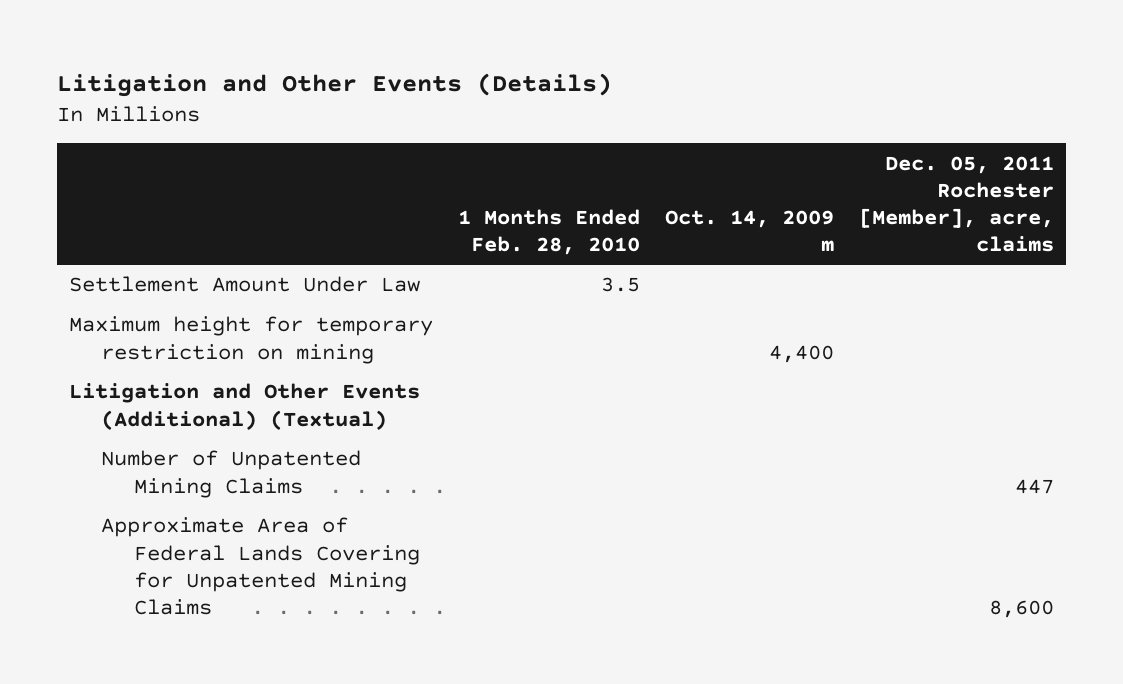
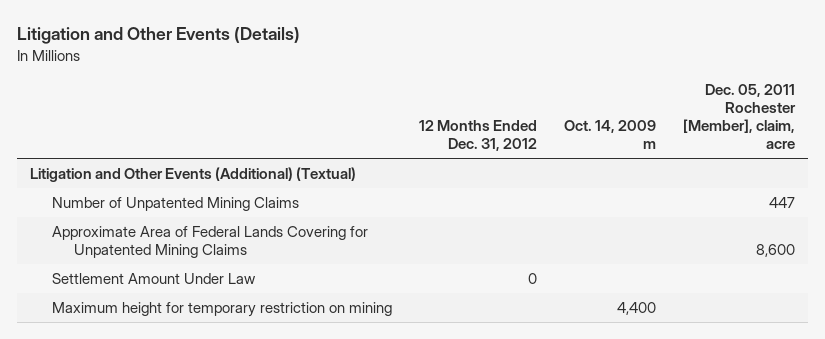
[458,208,641,256] 1 Months Ended Feb. 28, 2010 -> none
[858,155,1054,253] Dec. 05, 2011 Rochester [Member], acre, claims -> none
none -> [419,120,538,152] 12 Months Ended Dec. 31, 2012
none -> [682,84,796,150] Dec. 05, 2011 Rochester [Member], claim, acre
[69,276,421,293] Settlement Amount Under Law -> [52,272,257,284] Settlement Amount Under Law
[69,316,434,364] Maximum height for temporary restriction on mining -> [52,301,393,317] Maximum height for temporary restriction on mining

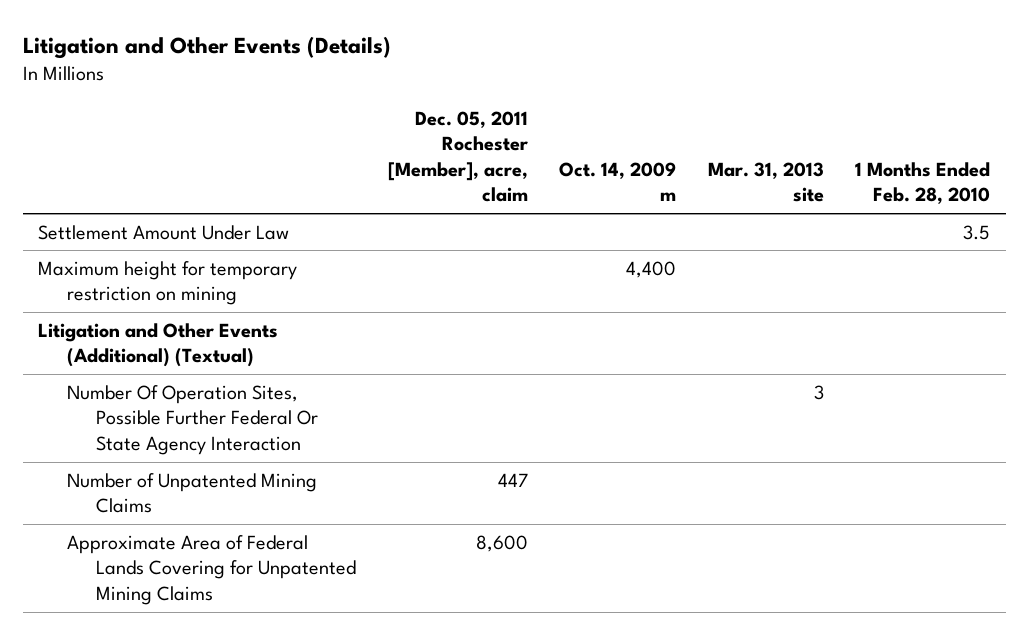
[419,120,538,152] 12 Months Ended Dec. 31, 2012 -> none
[682,84,796,150] Dec. 05, 2011 Rochester [Member], claim, acre -> none
none -> [387,110,528,203] Dec. 05, 2011 Rochester [Member], acre, claim
none -> [707,161,824,203] Mar. 31, 2013 site
none -> [855,161,991,205] 1 Months Ended Feb. 28, 2010
[52,272,257,284] Settlement Amount Under Law -> [38,224,290,240] Settlement Amount Under Law
[52,301,393,317] Maximum height for temporary restriction on mining -> [38,260,298,306] Maximum height for temporary restriction on mining
none -> [67,384,319,455] Number Of Operation Sites, Possible Further Federal Or State Agency Interaction

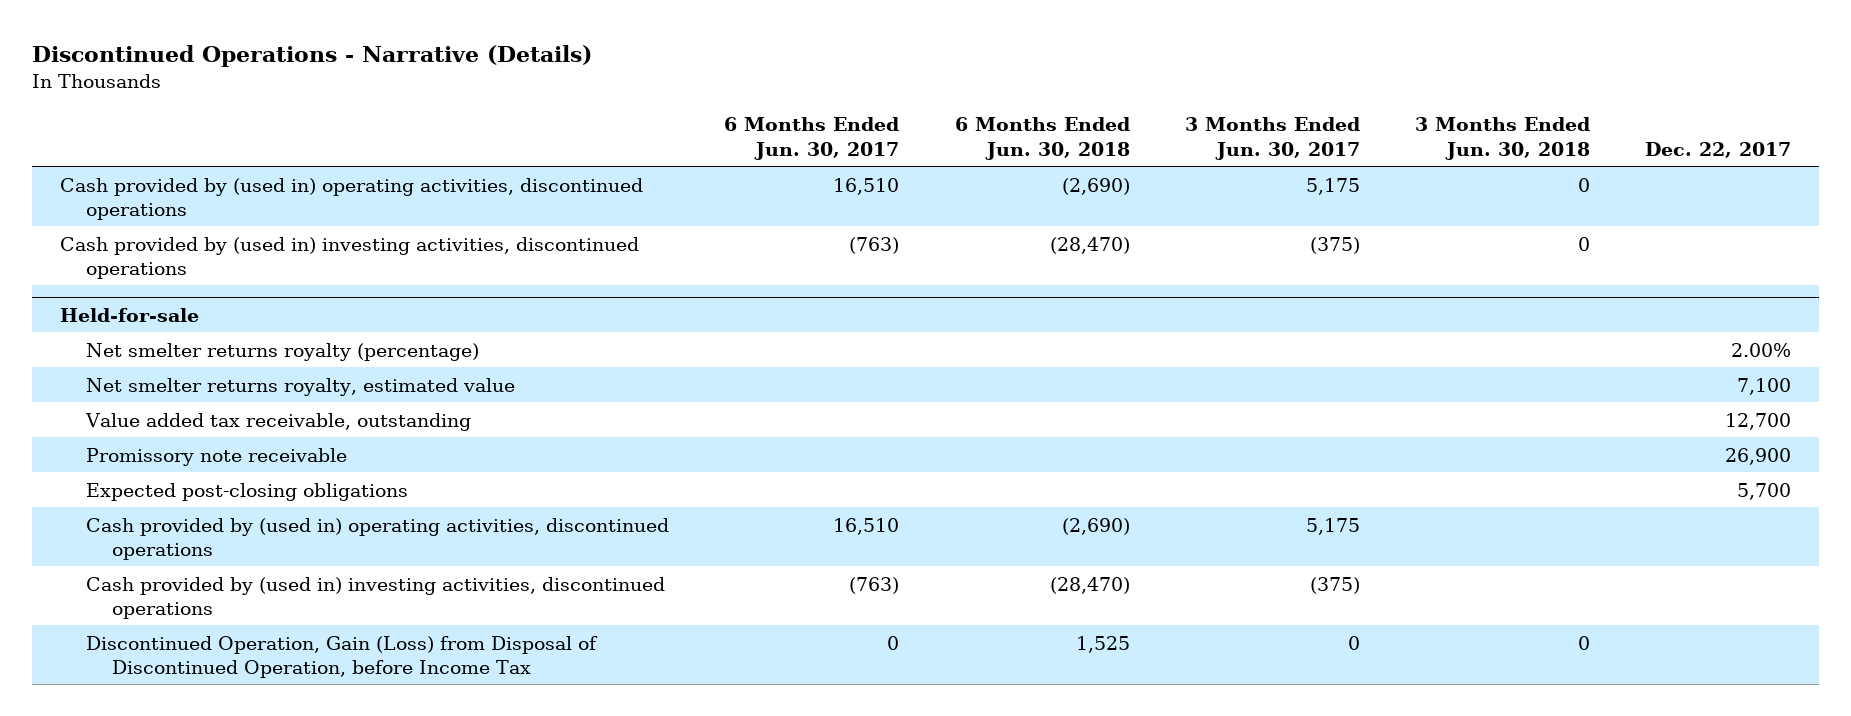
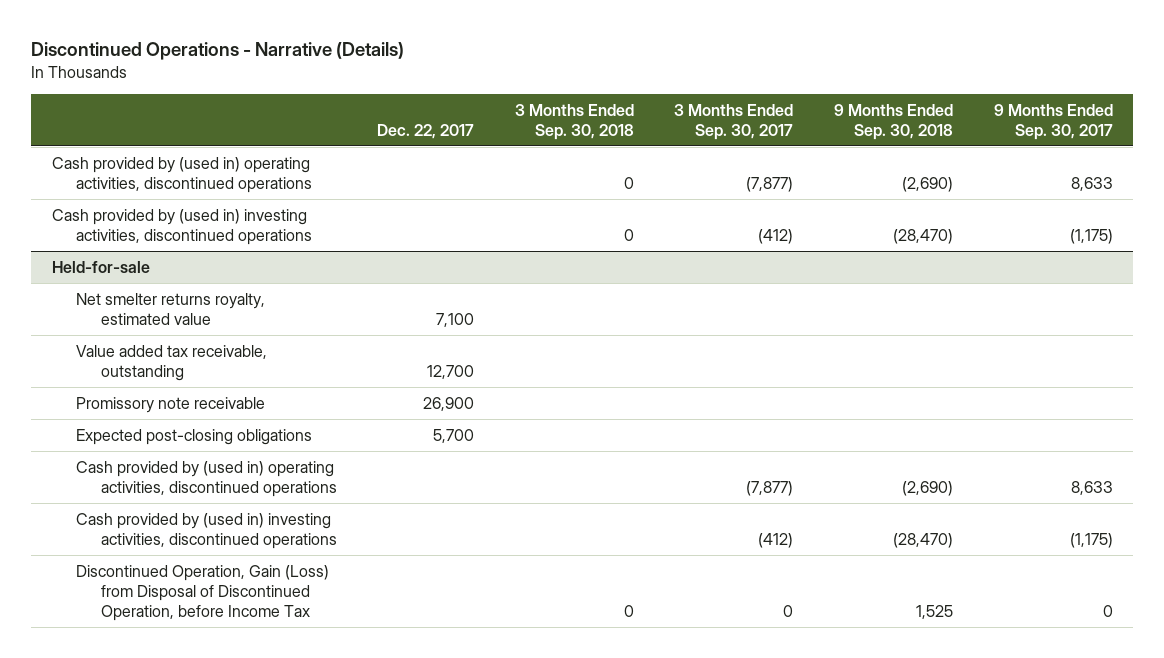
[724,117,900,160] 6 Months Ended Jun. 30, 2017 -> none
[954,117,1130,160] 6 Months Ended Jun. 30, 2018 -> none
[1184,117,1360,160] 3 Months Ended Jun. 30, 2017 -> none
[1415,117,1591,160] 3 Months Ended Jun. 30, 2018 -> none
none -> [514,103,634,140] 3 Months Ended Sep. 30, 2018
none -> [674,103,794,140] 3 Months Ended Sep. 30, 2017
none -> [834,103,954,140] 9 Months Ended Sep. 30, 2018
none -> [993,103,1113,140] 9 Months Ended Sep. 30, 2017
[85,342,479,361] Net smelter returns royalty (percentage) -> none

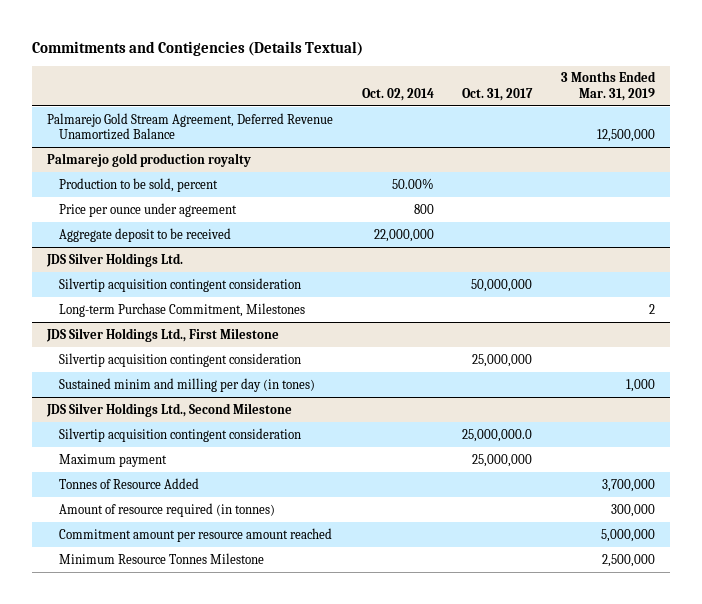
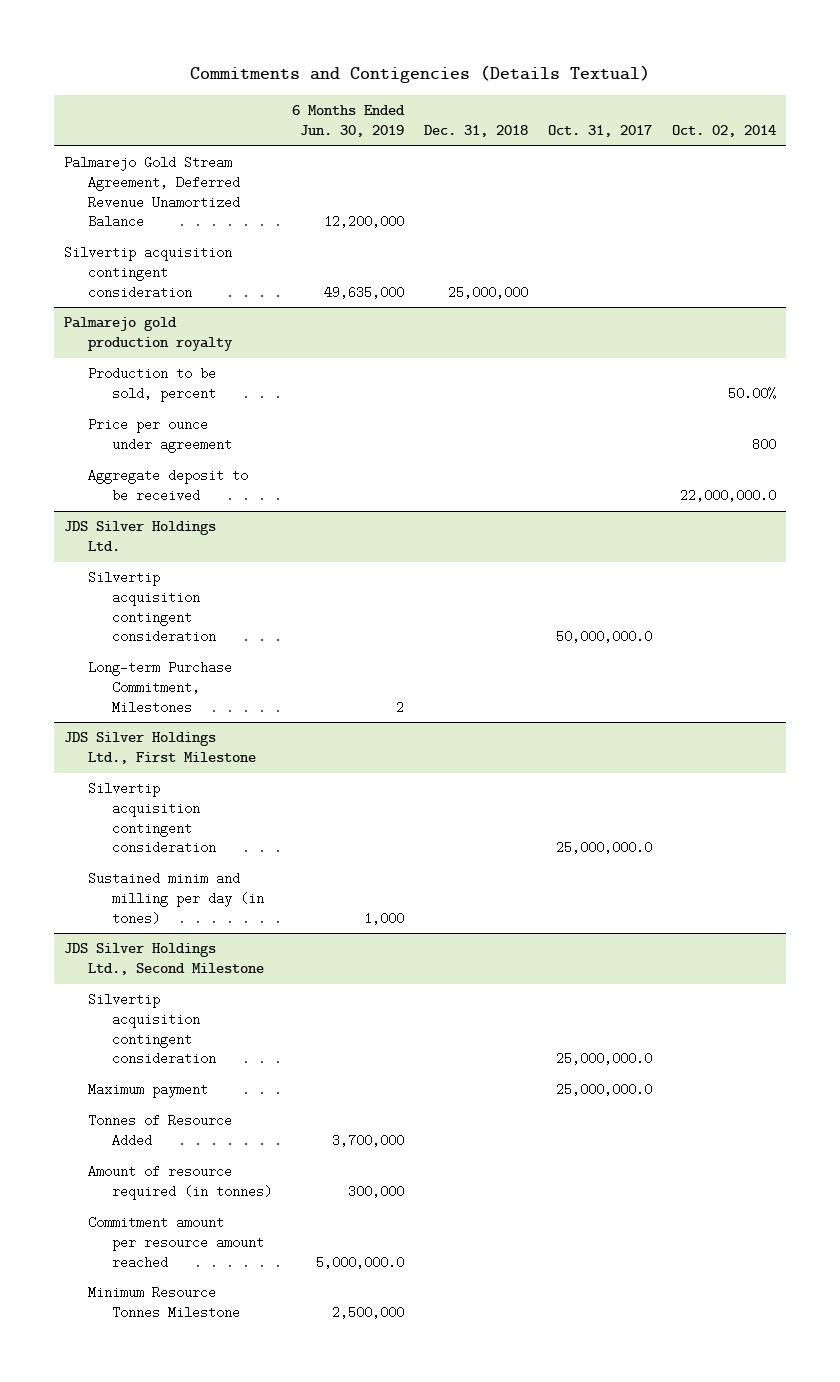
[561,71,657,101] 3 Months Ended Mar. 31, 2019 -> none
none -> [291,105,405,138] 6 Months Ended Jun. 30, 2019
none -> [423,125,528,138] Dec. 31, 2018
none -> [64,246,233,299] Silvertip acquisition contingent consideration
[373,228,434,242] 22,000,000 -> [679,488,776,502] 22,000,000.0
[471,278,533,292] 50,000,000 -> [555,630,652,644] 50,000,000.0
[472,353,533,367] 25,000,000 -> [555,841,652,855] 25,000,000.0
[472,453,533,467] 25,000,000 -> [555,1083,652,1097] 25,000,000.0

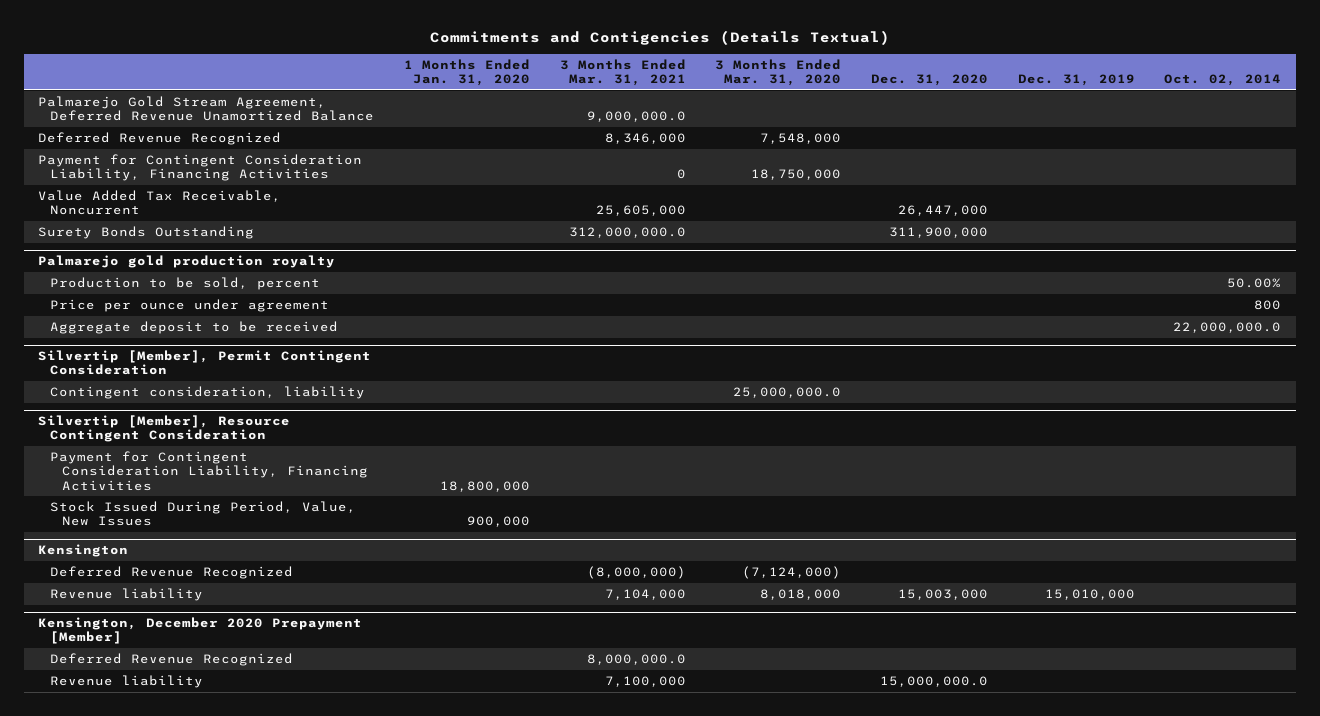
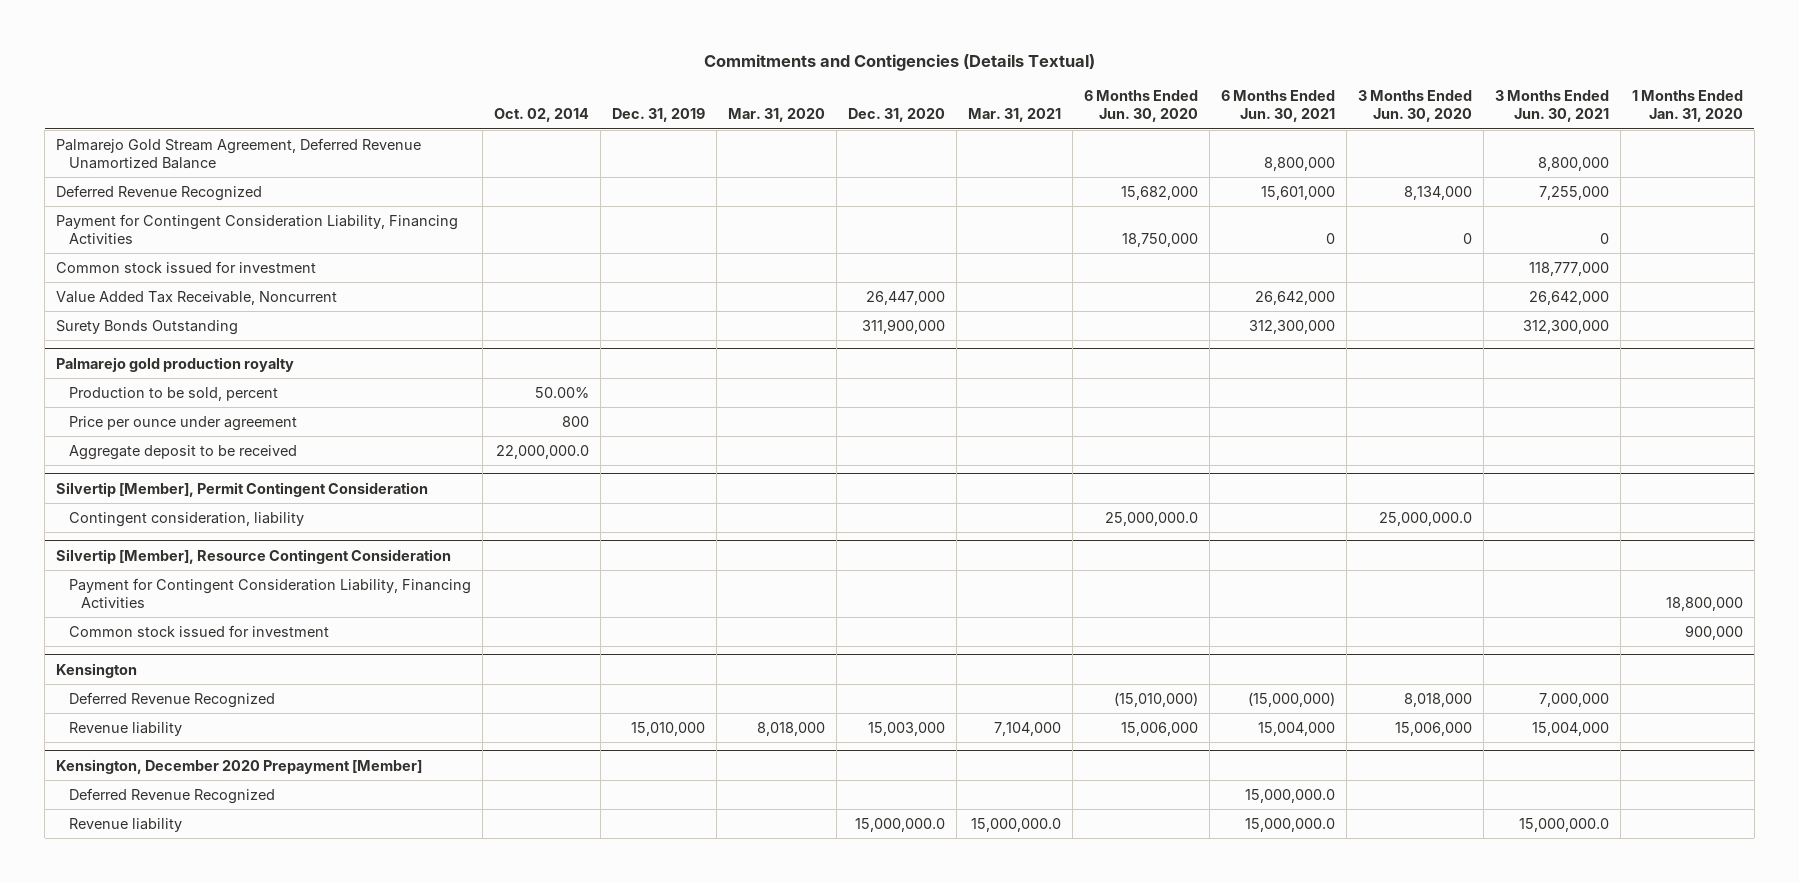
[559,58,686,87] 3 Months Ended Mar. 31, 2021 -> none
[715,58,842,87] 3 Months Ended Mar. 31, 2020 -> none
none -> [727,108,825,123] Mar. 31, 2020
none -> [967,108,1061,123] Mar. 31, 2021
none -> [1083,90,1198,123] 6 Months Ended Jun. 30, 2020
none -> [1220,90,1335,123] 6 Months Ended Jun. 30, 2021
none -> [1357,90,1472,123] 3 Months Ended Jun. 30, 2020
none -> [1494,90,1609,123] 3 Months Ended Jun. 30, 2021
none -> [56,260,317,273] Common stock issued for investment
[50,501,357,527] Stock Issued During Period, Value, New Issues -> [68,624,329,637] Common stock issued for investment

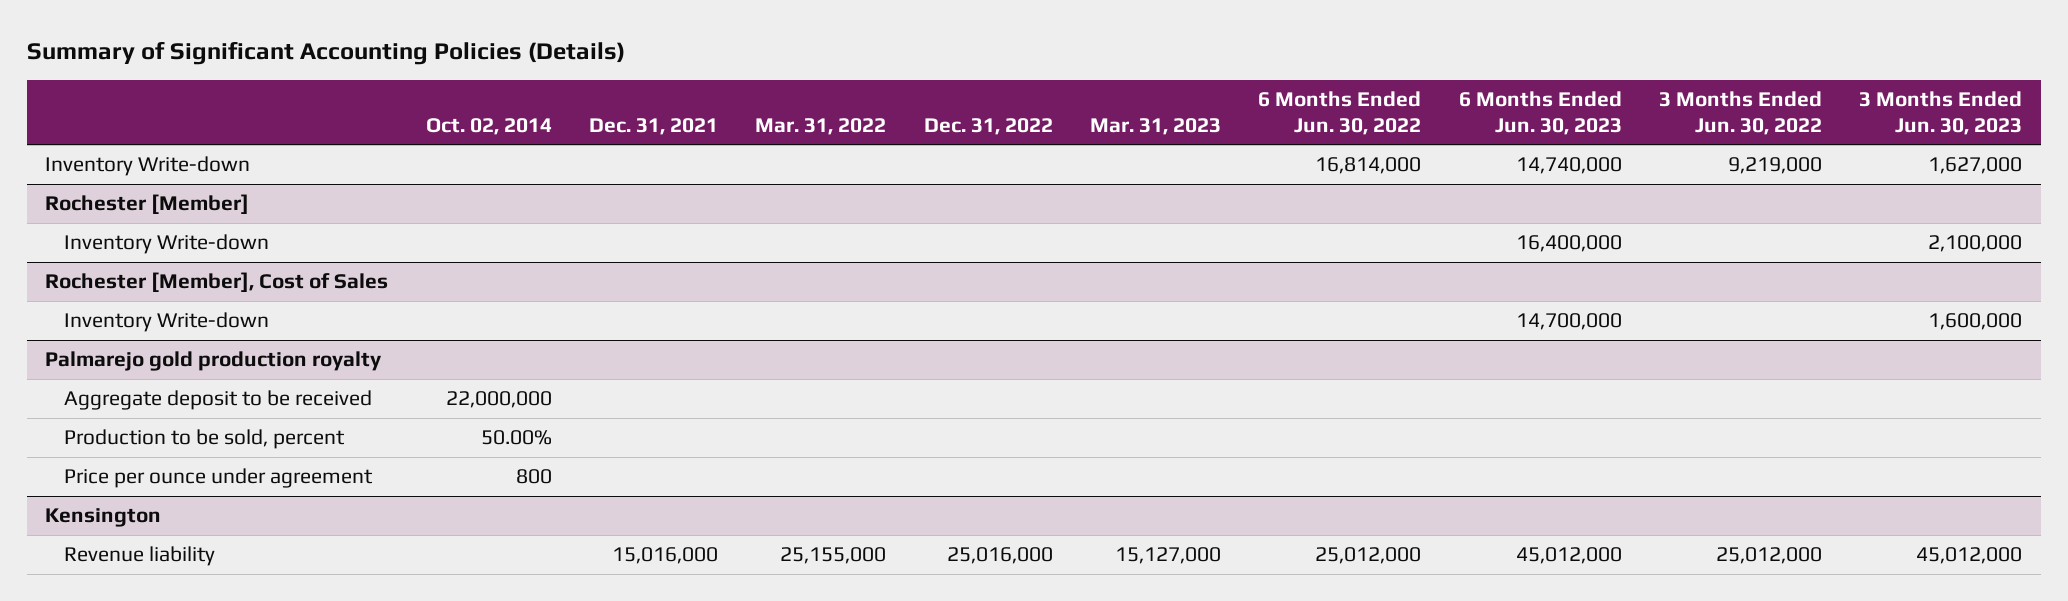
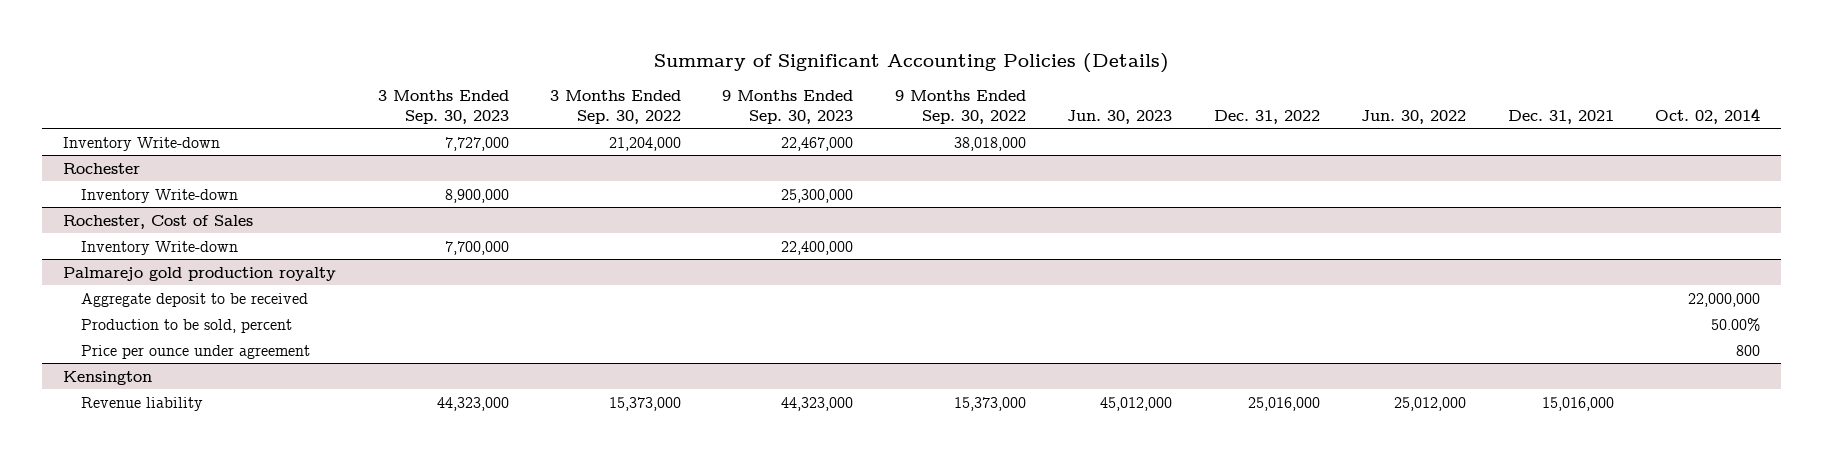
[755,117,887,135] Mar. 31, 2022 -> none
[1090,117,1222,135] Mar. 31, 2023 -> none
[1258,90,1422,135] 6 Months Ended Jun. 30, 2022 -> none
[1458,90,1622,135] 6 Months Ended Jun. 30, 2023 -> none
[1659,90,1823,135] 3 Months Ended Jun. 30, 2022 -> none
[1859,90,2023,135] 3 Months Ended Jun. 30, 2023 -> none
none -> [377,90,509,124] 3 Months Ended Sep. 30, 2023
none -> [549,90,681,124] 3 Months Ended Sep. 30, 2022
none -> [722,90,854,124] 9 Months Ended Sep. 30, 2023
none -> [894,90,1026,124] 9 Months Ended Sep. 30, 2022
none -> [1067,109,1173,124] Jun. 30, 2023
none -> [1361,109,1467,124] Jun. 30, 2022
[45,194,250,215] Rochester [Member] -> [63,162,141,174] Rochester
[45,272,389,293] Rochester [Member], Cost of Sales -> [63,214,254,229] Rochester, Cost of Sales

